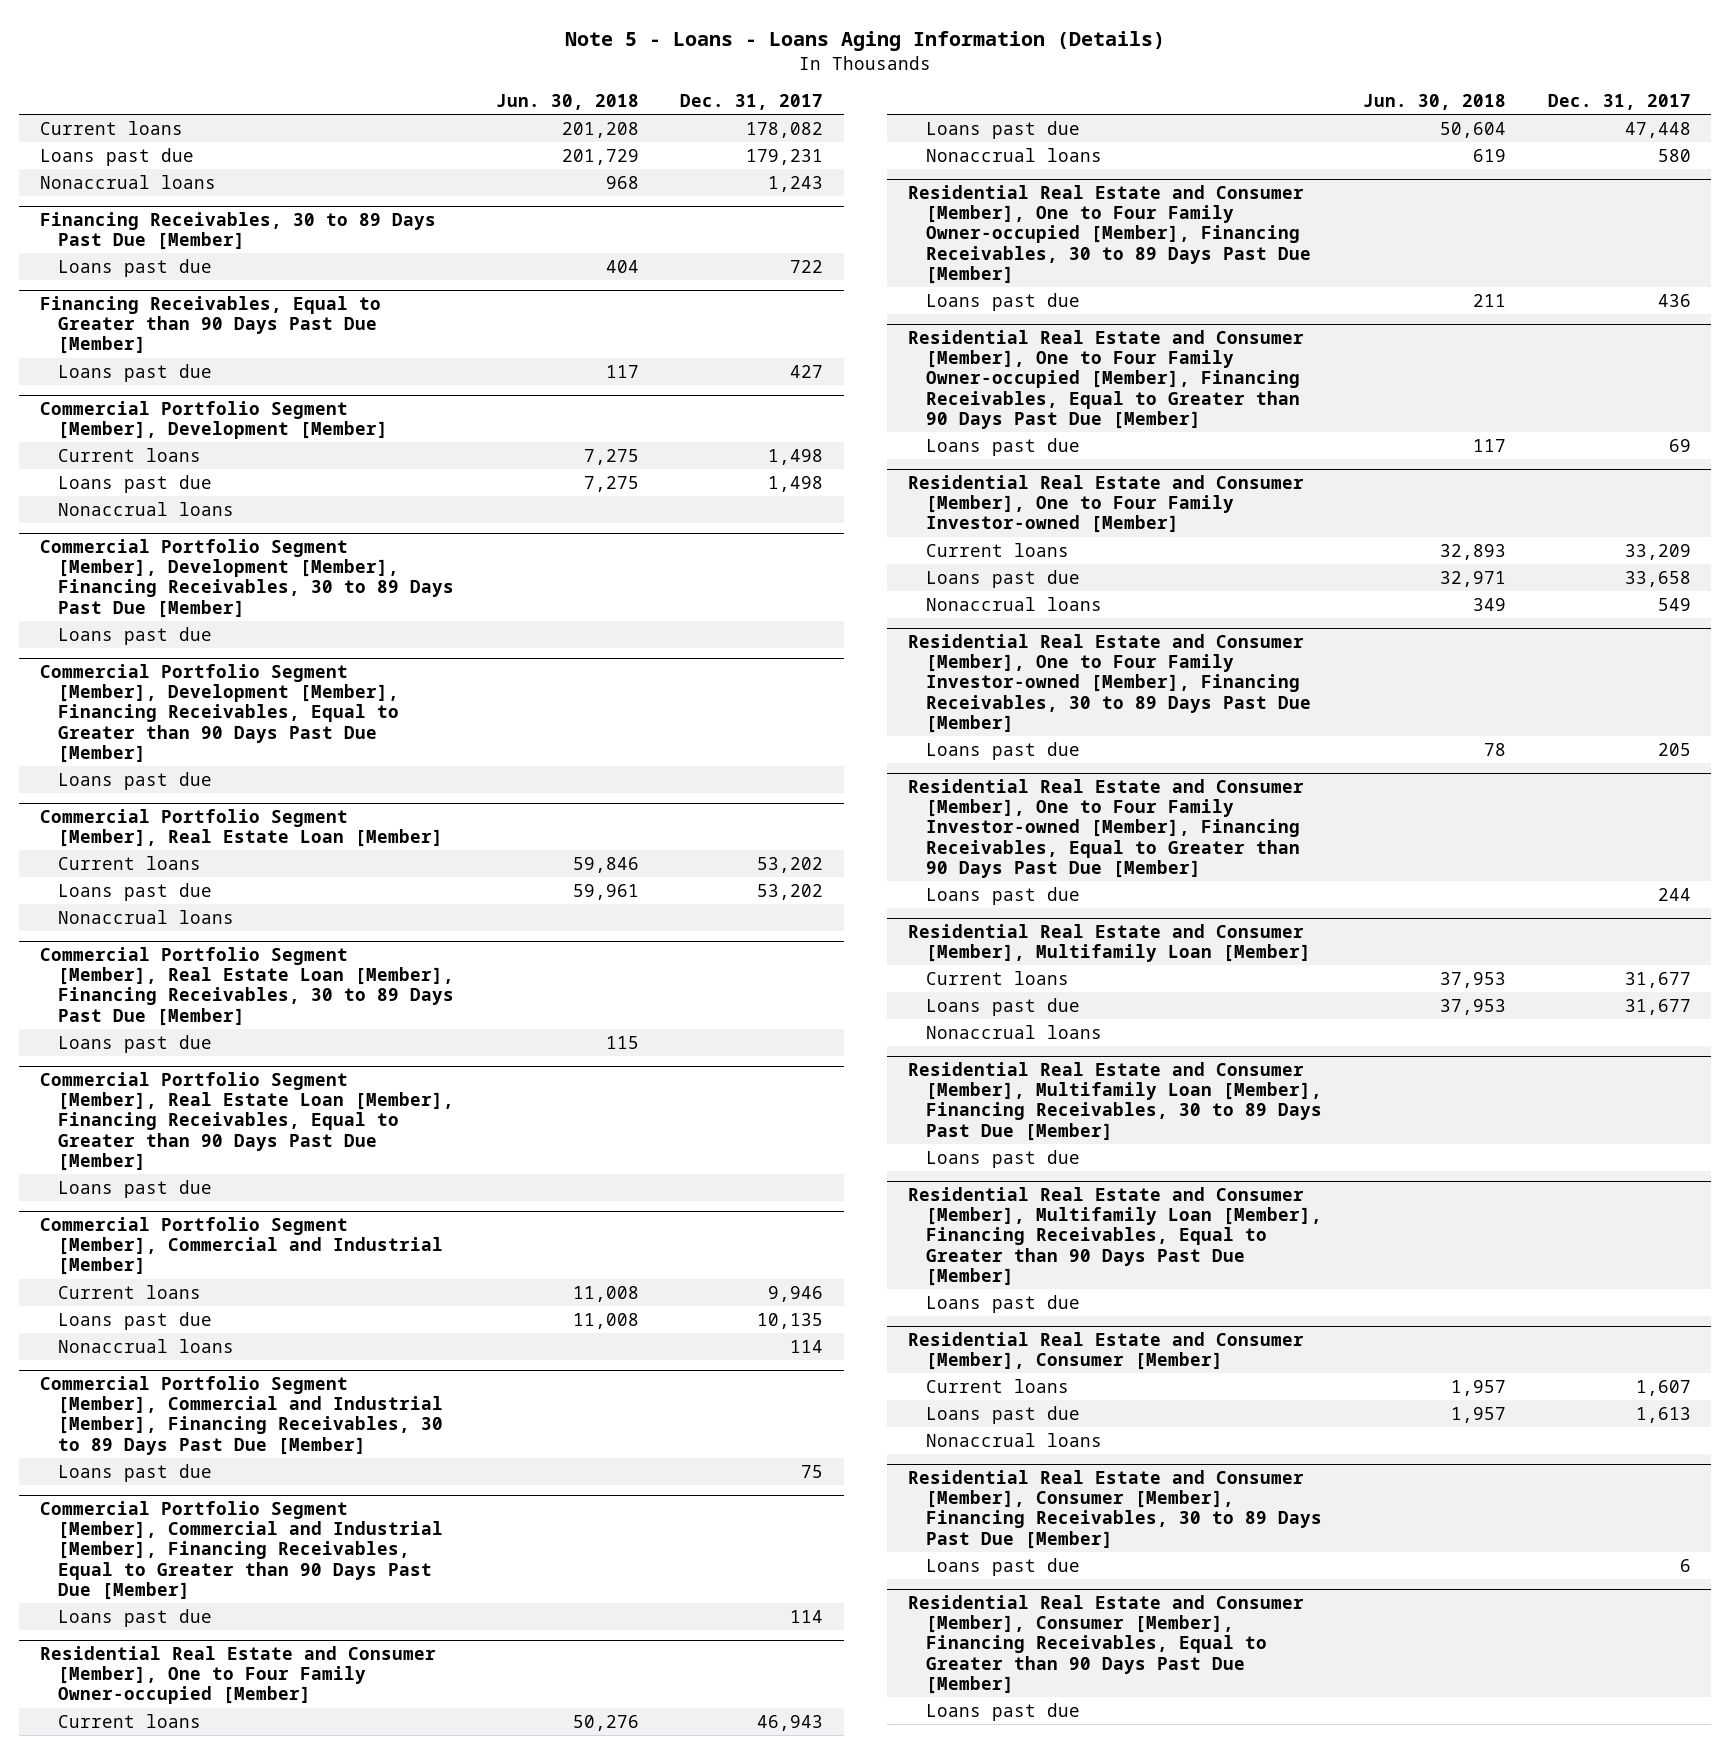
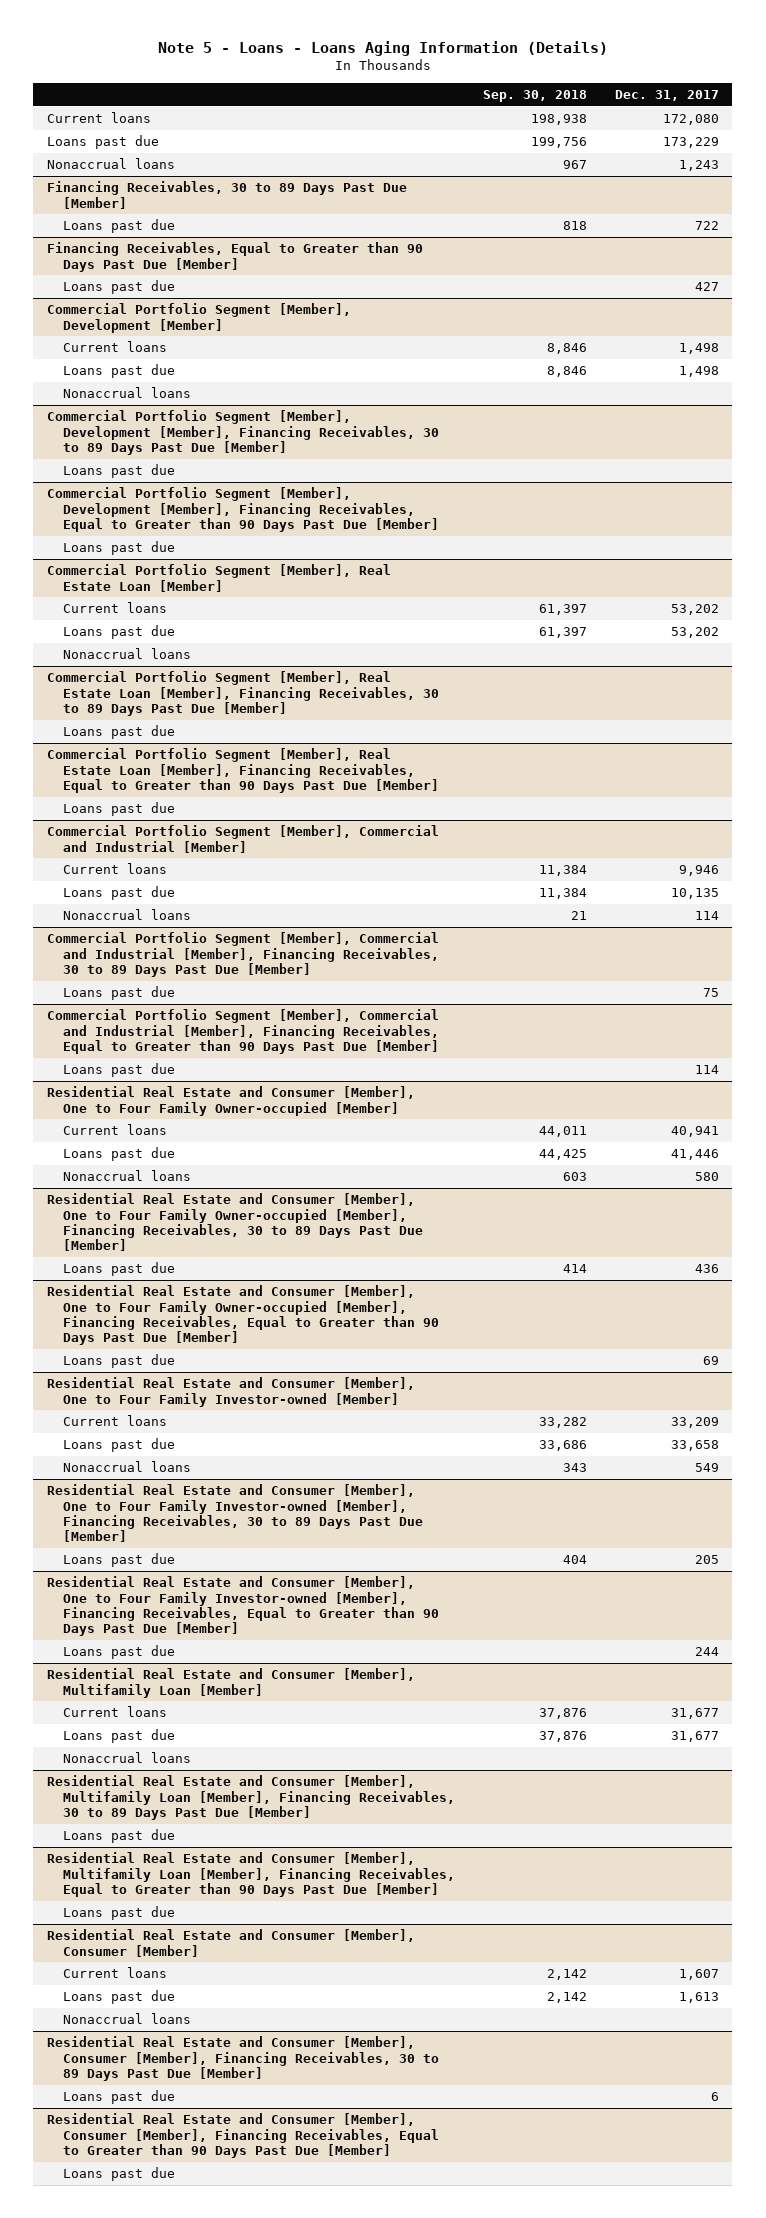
[495,94,639,111] Jun. 30, 2018 -> none
none -> [482,90,587,103] Sep. 30, 2018
[746,121,824,138] 178,082 -> [662,114,719,126] 172,080
[746,148,824,165] 179,231 -> [662,137,719,149] 173,229
[757,1714,824,1731] 46,943 -> [670,1126,719,1138] 40,941
[1624,121,1691,138] 47,448 -> [670,1149,719,1161] 41,446

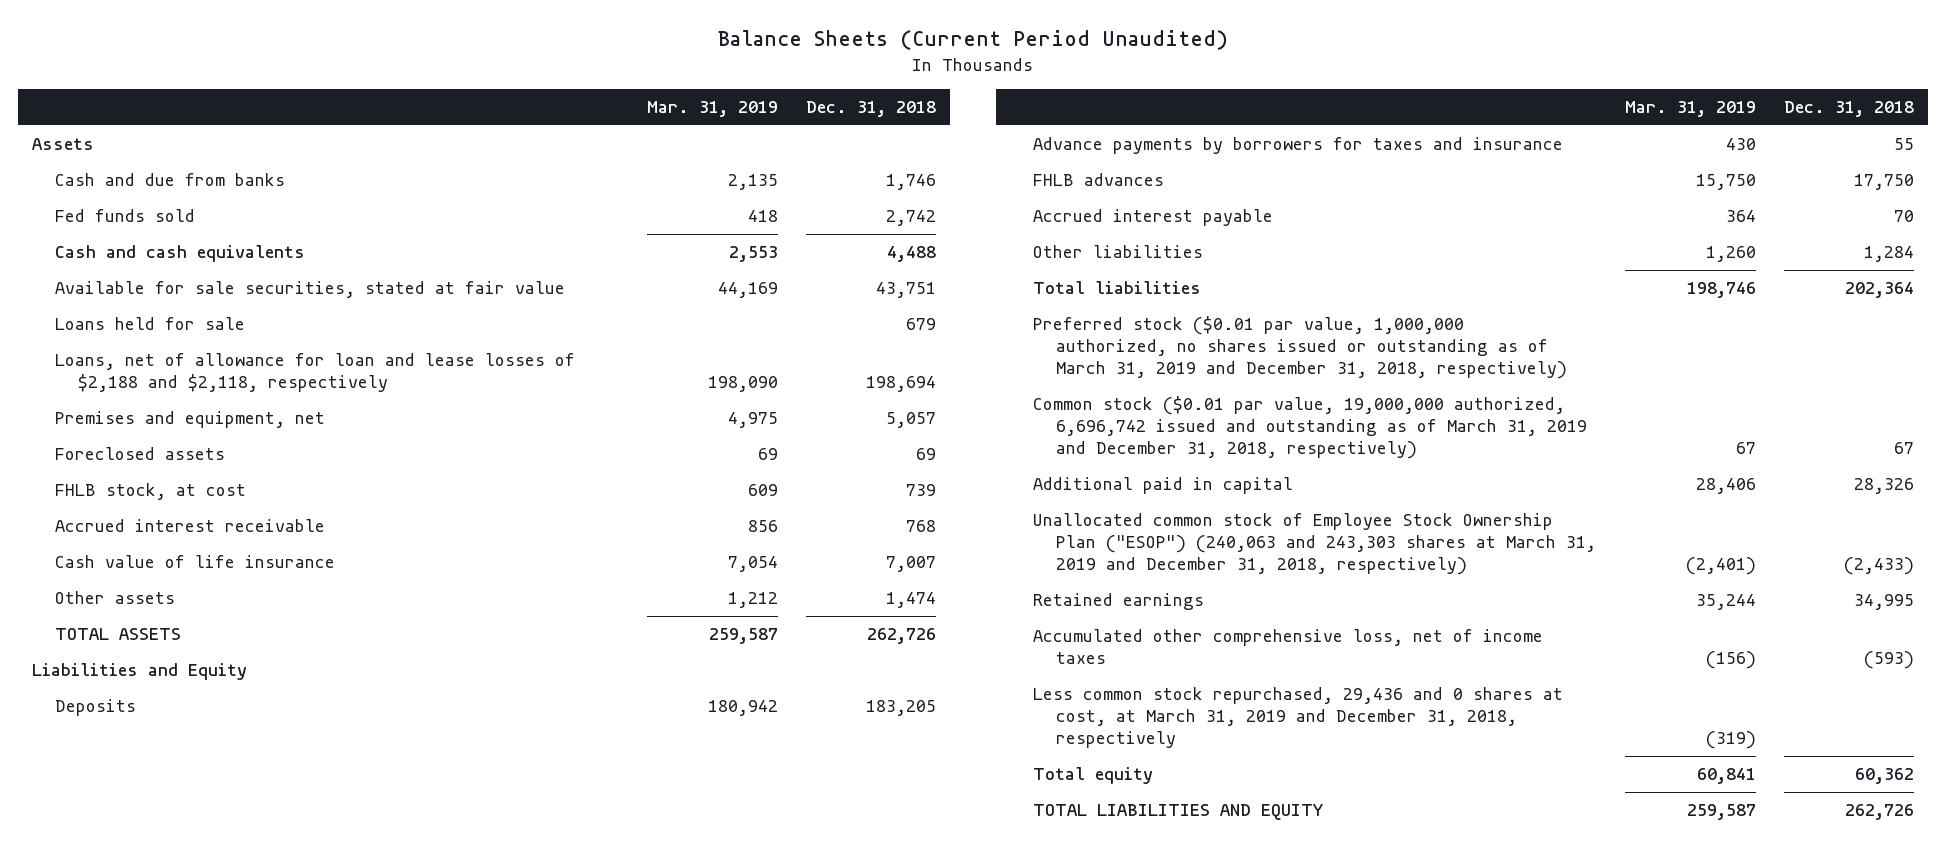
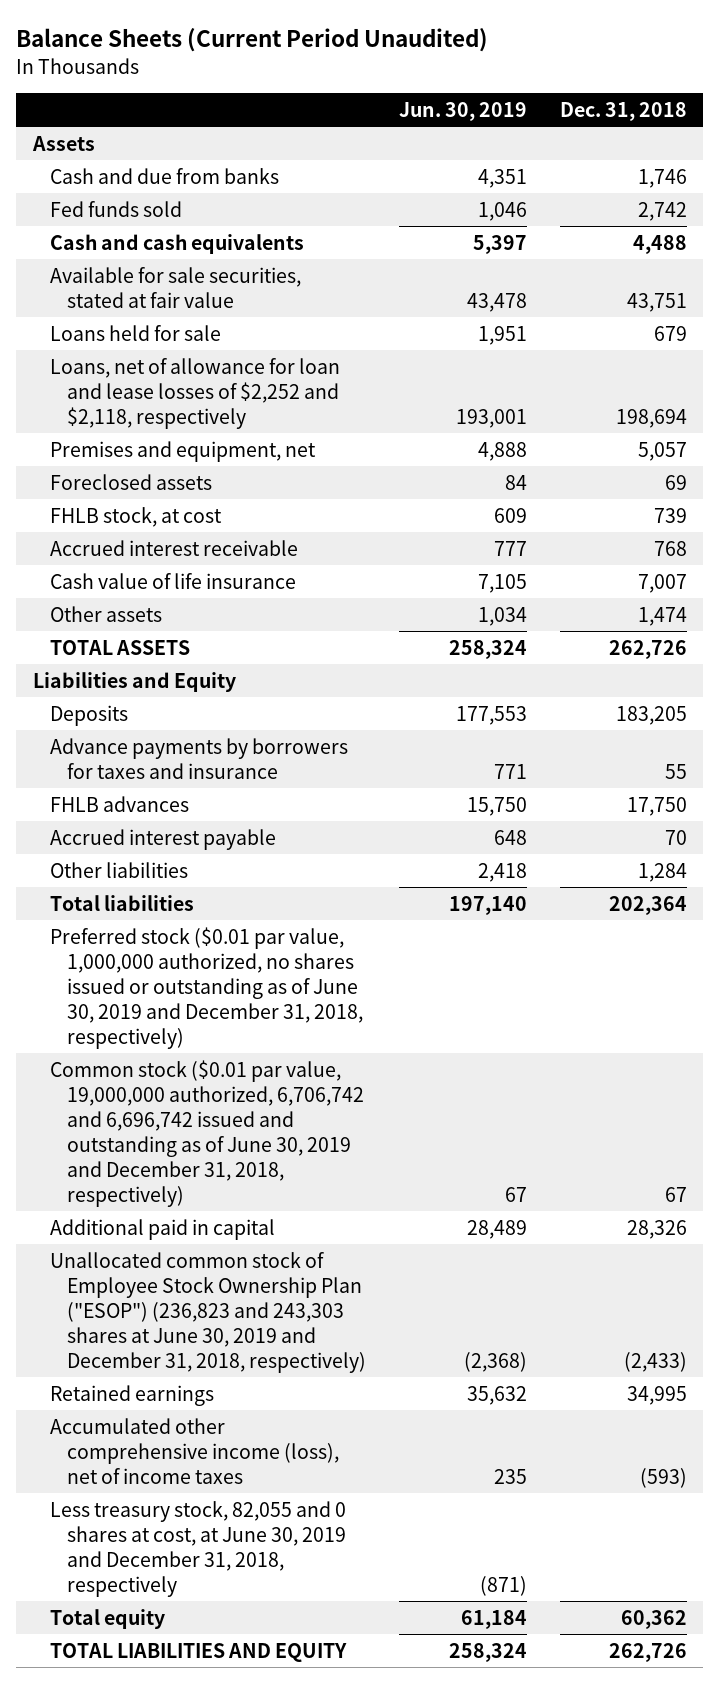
[646,101,778,118] Mar. 31, 2019 -> none
none -> [399,101,528,121] Jun. 30, 2019
[55,353,576,393] Loans, net of allowance for loan and lease losses of $2,188 and $2,118, respectively -> [49,357,340,429] Loans, net of allowance for loan and lease losses of $2,252 and $2,118, respectively
[1033,316,1568,380] Preferred stock ($0.01 par value, 1,000,000 authorized, no shares issued or outstanding as of March 31, 2019 and December 31, 2018, respectively) -> [49,926,364,1049] Preferred stock ($0.01 par value, 1,000,000 authorized, no shares issued or outstanding as of June 30, 2019 and December 31, 2018, respectively)
[1033,396,1588,460] Common stock ($0.01 par value, 19,000,000 authorized, 6,696,742 issued and outstanding as of March 31, 2019 and December 31, 2018, respectively) -> [49,1059,365,1207] Common stock ($0.01 par value, 19,000,000 authorized, 6,706,742 and 6,696,742 issued and outstanding as of June 30, 2019 and December 31, 2018, respectively)
[1033,513,1597,576] Unallocated common stock of Employee Stock Ownership Plan ("ESOP") (240,063 and 243,303 shares at March 31, 2019 and December 31, 2018, respectively) -> [49,1251,367,1373] Unallocated common stock of Employee Stock Ownership Plan ("ESOP") (236,823 and 243,303 shares at June 30, 2019 and December 31, 2018, respectively)
[1033,629,1544,665] Accumulated other comprehensive loss, net of income taxes -> [49,1417,340,1484] Accumulated other comprehensive income (loss), net of income taxes
[1033,687,1564,749] Less common stock repurchased, 29,436 and 0 shares at cost, at March 31, 2019 and December 31, 2018, respectively -> [49,1500,347,1597] Less treasury stock, 82,055 and 0 shares at cost, at June 30, 2019 and December 31, 2018, respectively

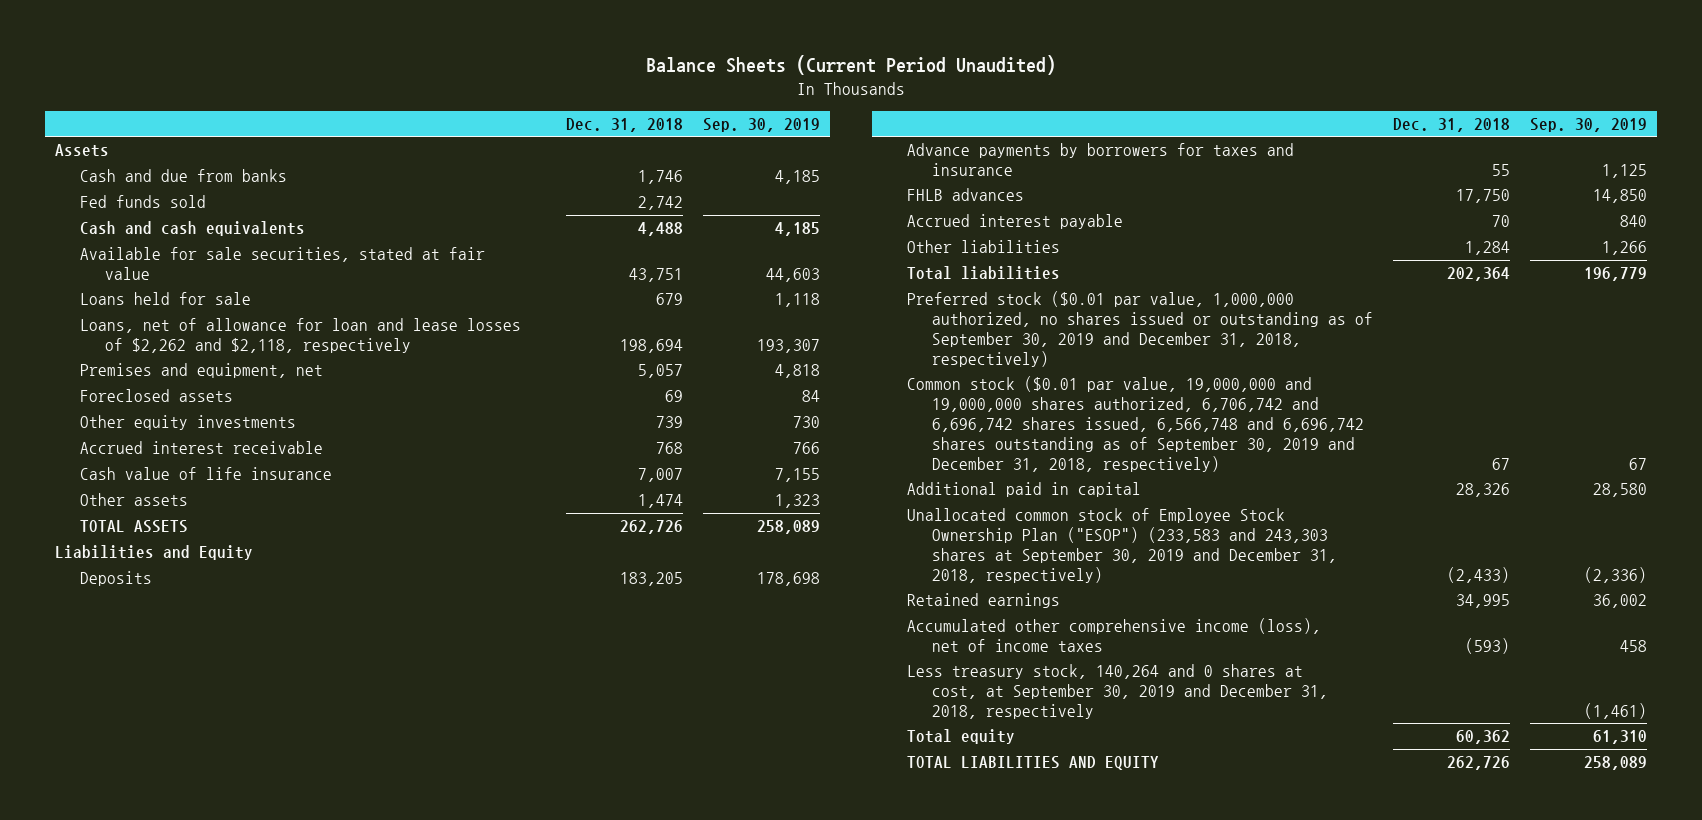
[399,101,528,121] Jun. 30, 2019 -> none
none -> [702,118,820,133] Sep. 30, 2019
[49,357,340,429] Loans, net of allowance for loan and lease losses of $2,252 and $2,118, respectively -> [79,318,521,354] Loans, net of allowance for loan and lease losses of $2,262 and $2,118, respectively
[49,506,222,527] FHLB stock, at cost -> [79,415,296,431] Other equity investments
[49,926,364,1049] Preferred stock ($0.01 par value, 1,000,000 authorized, no shares issued or outstanding as of June 30, 2019 and December 31, 2018, respectively) -> [907,291,1374,368] Preferred stock ($0.01 par value, 1,000,000 authorized, no shares issued or outstanding as of September 30, 2019 and December 31, 2018, respectively)
[49,1059,365,1207] Common stock ($0.01 par value, 19,000,000 authorized, 6,706,742 and 6,696,742 issued and outstanding as of June 30, 2019 and December 31, 2018, respectively) -> [907,376,1365,472] Common stock ($0.01 par value, 19,000,000 and 19,000,000 shares authorized, 6,706,742 and 6,696,742 shares issued, 6,566,748 and 6,696,742 shares outstanding as of September 30, 2019 and December 31, 2018, respectively)
[49,1251,367,1373] Unallocated common stock of Employee Stock Ownership Plan ("ESOP") (236,823 and 243,303 shares at June 30, 2019 and December 31, 2018, respectively) -> [907,508,1338,584] Unallocated common stock of Employee Stock Ownership Plan ("ESOP") (233,583 and 243,303 shares at September 30, 2019 and December 31, 2018, respectively)
[49,1500,347,1597] Less treasury stock, 82,055 and 0 shares at cost, at June 30, 2019 and December 31, 2018, respectively -> [907,664,1329,720] Less treasury stock, 140,264 and 0 shares at cost, at September 30, 2019 and December 31, 2018, respectively

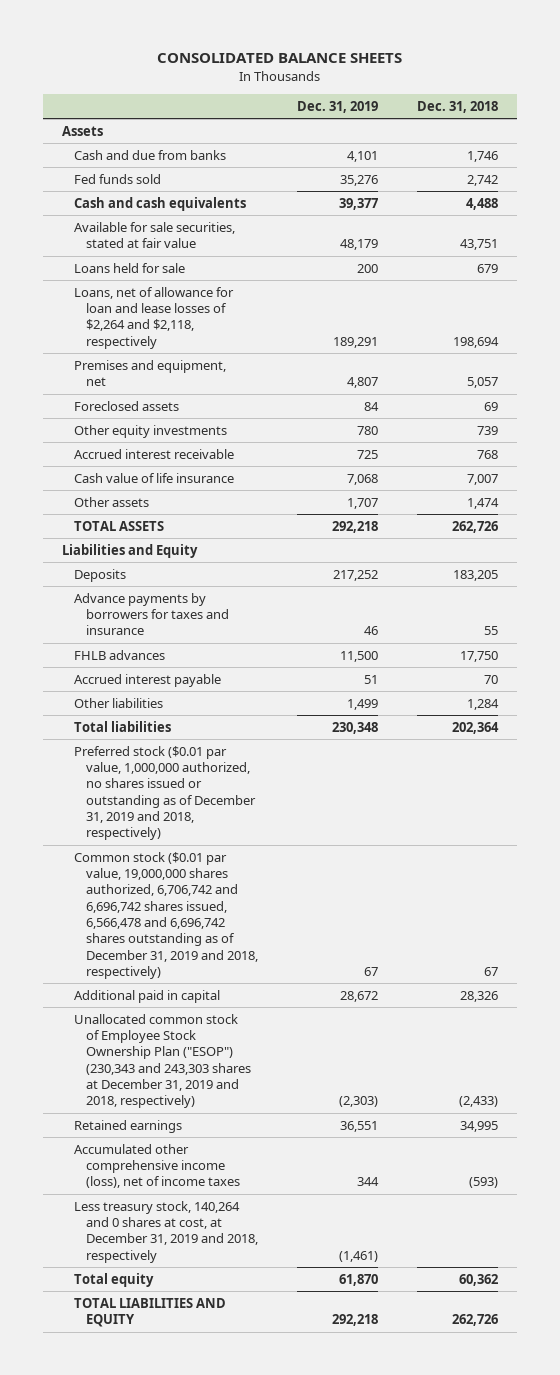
[645,54,1056,75] Balance Sheets (Current Period Unaudited) -> [157,53,403,64] CONSOLIDATED BALANCE SHEETS
[702,118,820,133] Sep. 30, 2019 -> none
none -> [296,101,378,114] Dec. 31, 2019
[79,318,521,354] Loans, net of allowance for loan and lease losses of $2,262 and $2,118, respectively -> [74,286,235,349] Loans, net of allowance for loan and lease losses of $2,264 and $2,118, respectively
[907,291,1374,368] Preferred stock ($0.01 par value, 1,000,000 authorized, no shares issued or outstanding as of September 30, 2019 and December 31, 2018, respectively) -> [74,745,256,841] Preferred stock ($0.01 par value, 1,000,000 authorized, no shares issued or outstanding as of December 31, 2019 and 2018, respectively)
[907,376,1365,472] Common stock ($0.01 par value, 19,000,000 and 19,000,000 shares authorized, 6,706,742 and 6,696,742 shares issued, 6,566,748 and 6,696,742 shares outstanding as of September 30, 2019 and December 31, 2018, respectively) -> [74,851,258,979] Common stock ($0.01 par value, 19,000,000 shares authorized, 6,706,742 and 6,696,742 shares issued, 6,566,478 and 6,696,742 shares outstanding as of December 31, 2019 and 2018, respectively)
[907,508,1338,584] Unallocated common stock of Employee Stock Ownership Plan ("ESOP") (233,583 and 243,303 shares at September 30, 2019 and December 31, 2018, respectively) -> [74,1013,251,1109] Unallocated common stock of Employee Stock Ownership Plan ("ESOP") (230,343 and 243,303 shares at December 31, 2019 and 2018, respectively)
[907,664,1329,720] Less treasury stock, 140,264 and 0 shares at cost, at September 30, 2019 and December 31, 2018, respectively -> [74,1200,258,1263] Less treasury stock, 140,264 and 0 shares at cost, at December 31, 2019 and 2018, respectively

